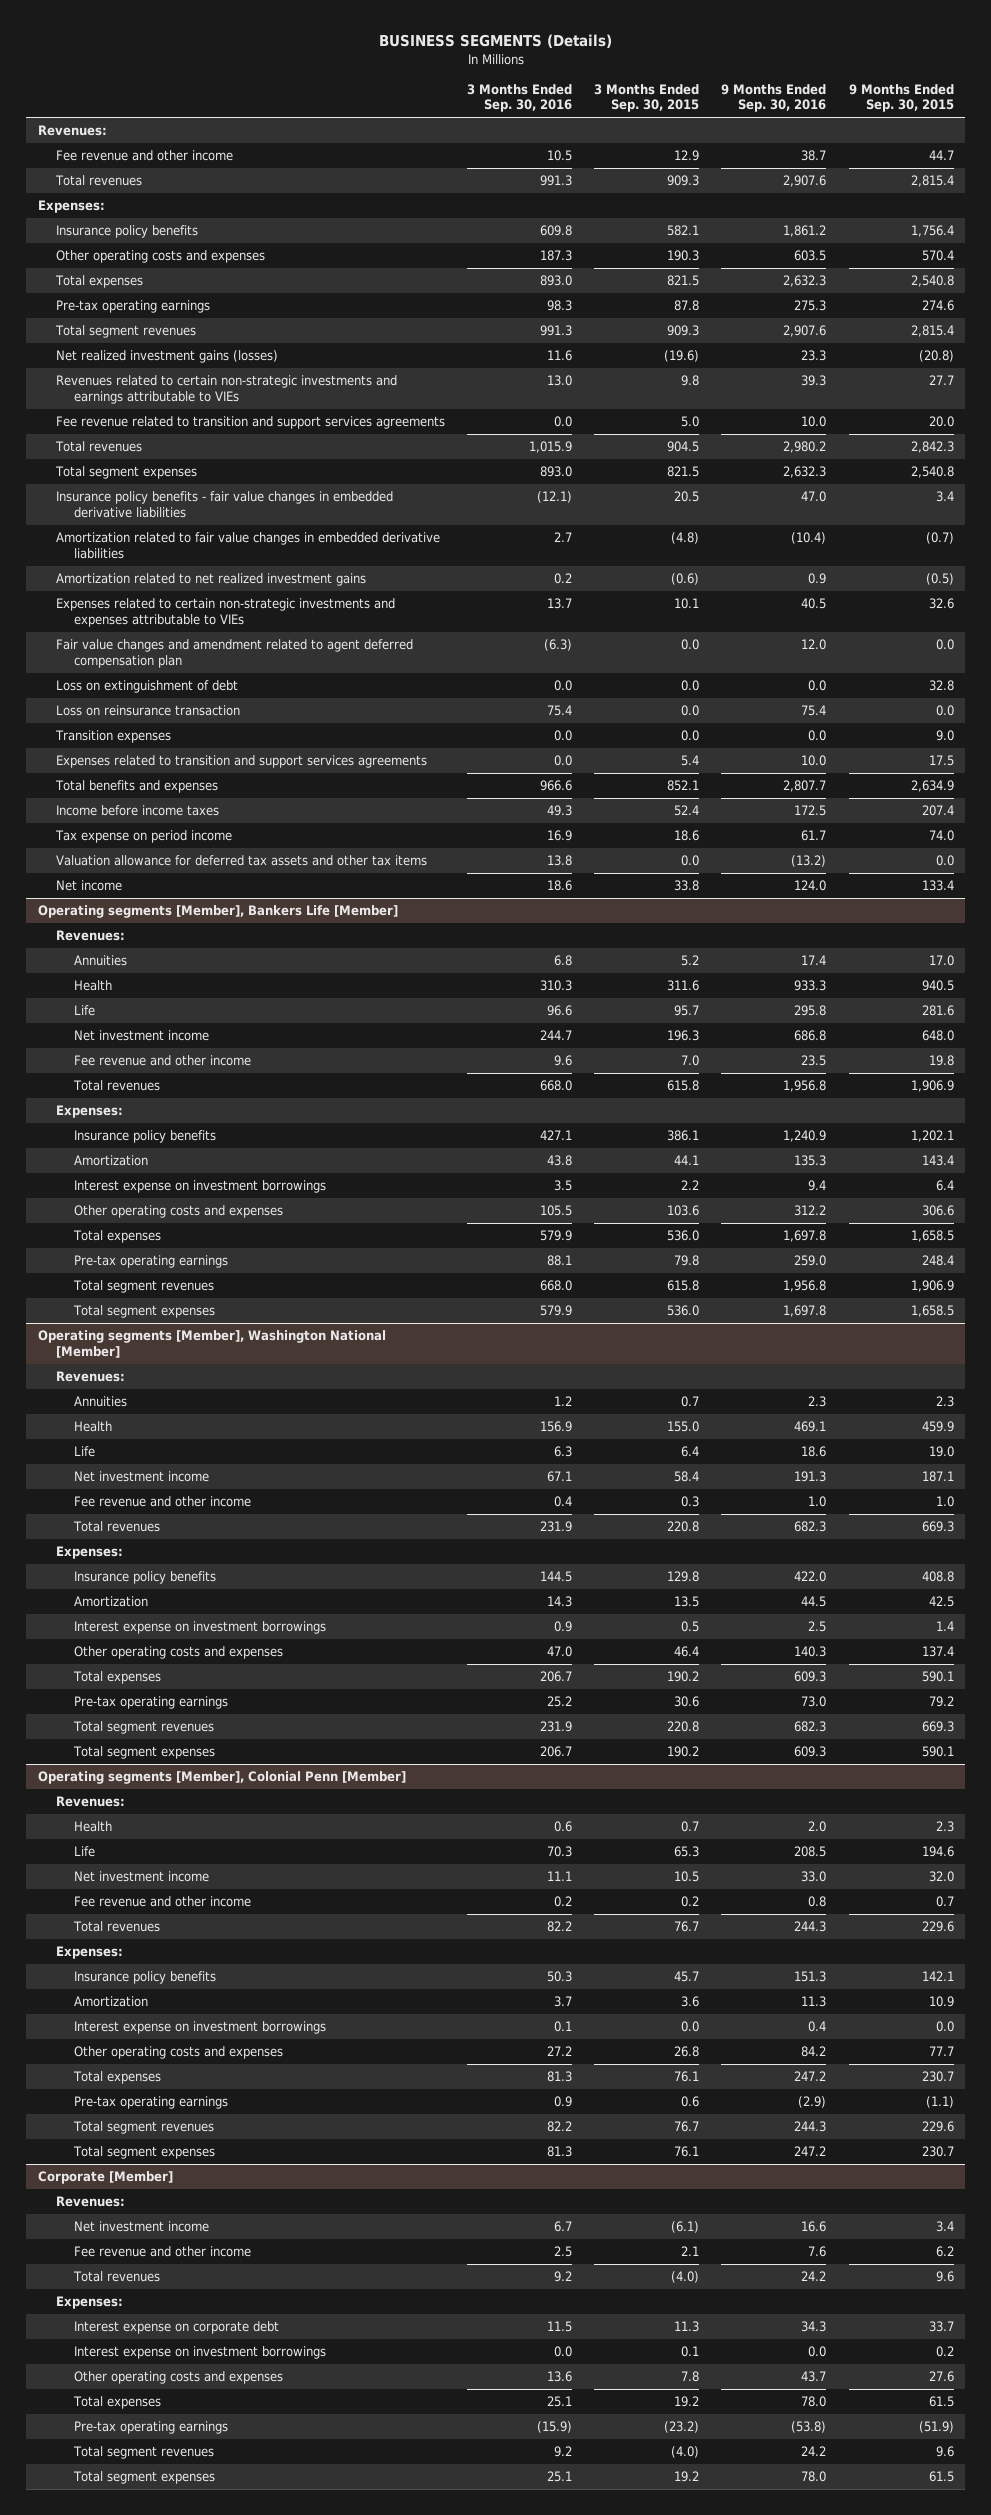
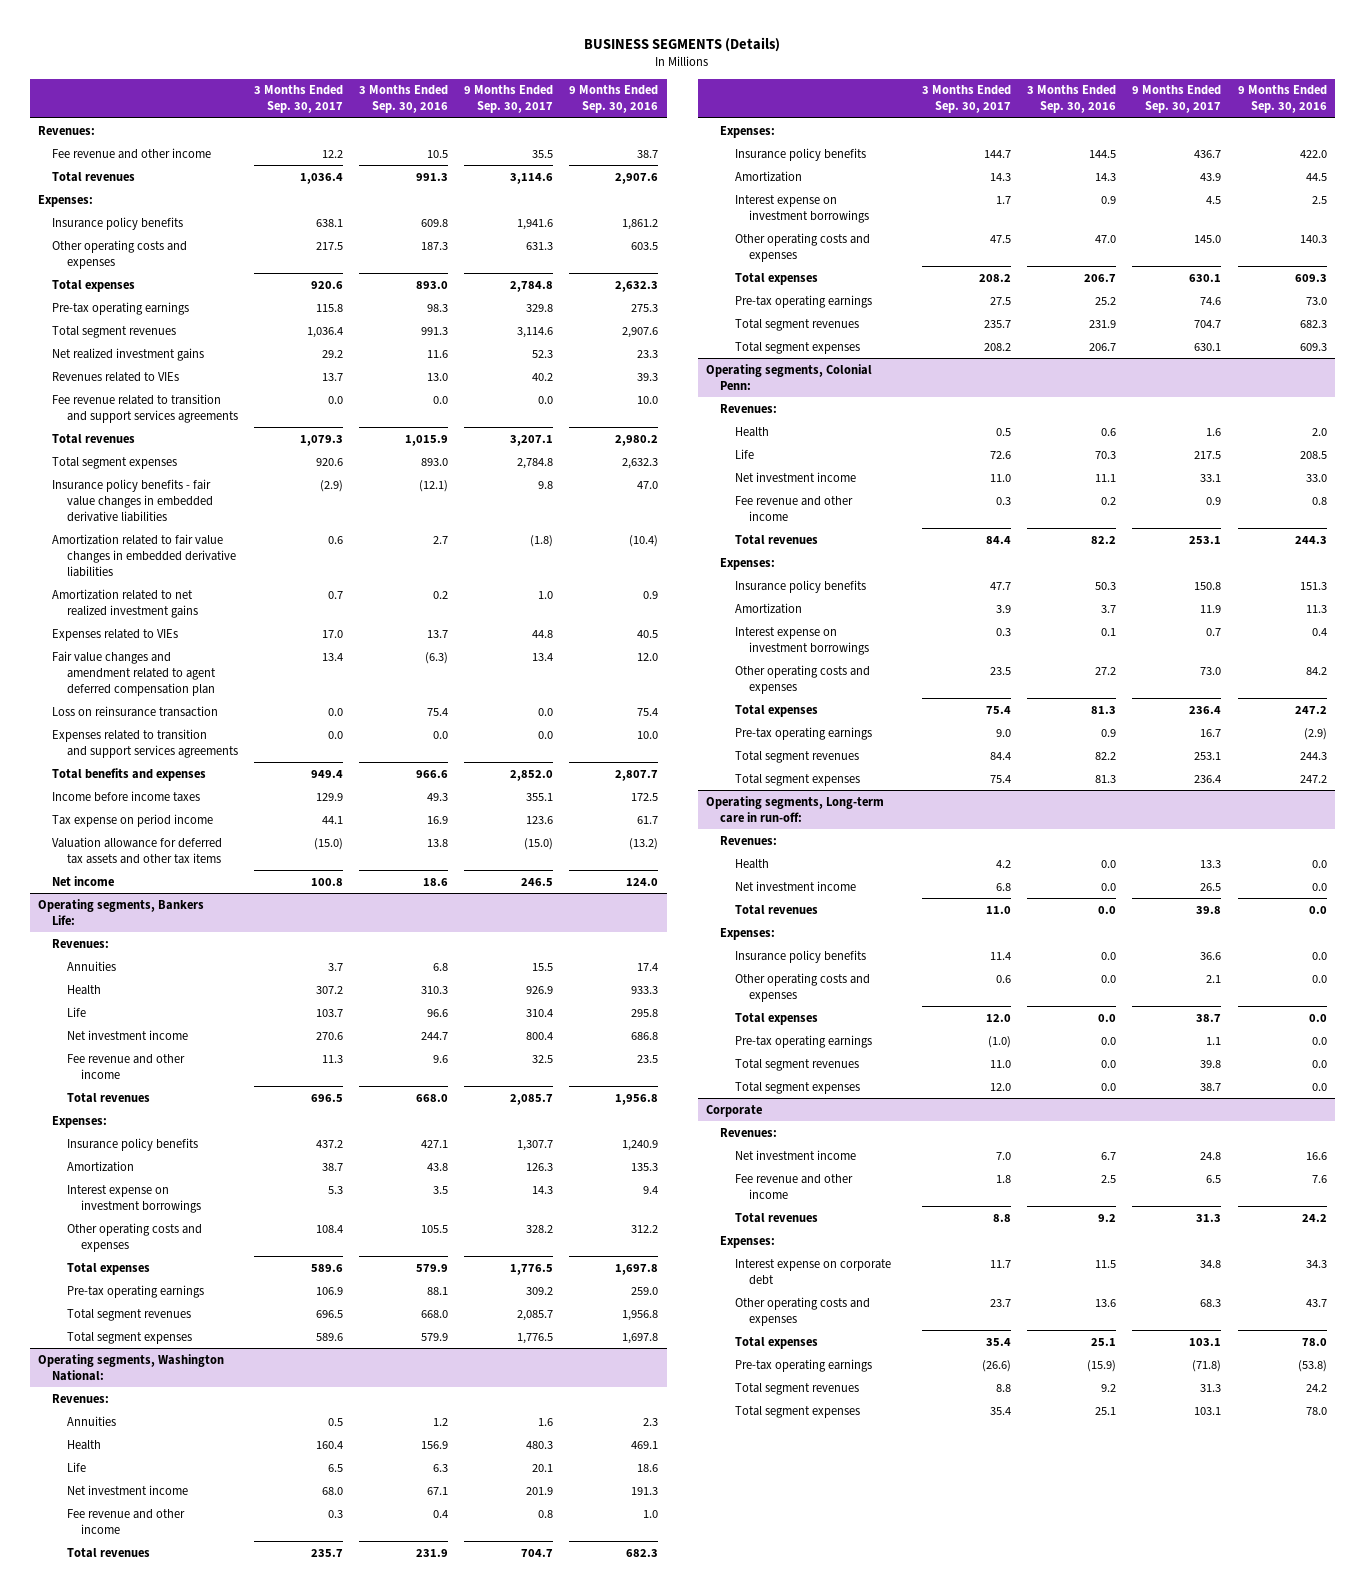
[594,83,700,113] 3 Months Ended Sep. 30, 2015 -> none
[848,83,954,113] 9 Months Ended Sep. 30, 2015 -> none
none -> [253,85,343,114] 3 Months Ended Sep. 30, 2017
none -> [464,85,554,114] 9 Months Ended Sep. 30, 2017
[55,350,278,364] Net realized investment gains (losses) -> [52,347,205,361] Net realized investment gains
[55,375,397,405] Revenues related to certain non-strategic investments and earnings attributable to VIEs -> [52,371,180,382] Revenues related to VIEs
[55,598,395,628] Expenses related to certain non-strategic investments and expenses attributable to VIEs -> [52,628,179,641] Expenses related to VIEs
[55,680,238,694] Loss on extinguishment of debt -> none
[54,730,171,744] Transition expenses -> none
[37,905,398,919] Operating segments [Member], Bankers Life [Member] -> [37,898,204,925] Operating segments, Bankers Life:
[37,1330,386,1359] Operating segments [Member], Washington National [Member] -> [37,1353,224,1381] Operating segments, Washington National:
[37,1771,406,1785] Operating segments [Member], Colonial Penn [Member] -> [706,363,873,390] Operating segments, Colonial Penn:
[37,2171,173,2185] Corporate [Member] -> none
none -> [706,795,885,823] Operating segments, Long-term care in run-off:
none -> [734,858,769,869] Health
none -> [734,880,856,891] Net investment income
none -> [734,904,818,915] Total revenues
none -> [720,927,776,940] Expenses:
none -> [734,949,866,963] Insurance policy benefits
none -> [734,972,870,1002] Other operating costs and expenses
none -> [734,1012,818,1025] Total expenses
none -> [734,1034,872,1048] Pre-tax operating earnings
none -> [734,1058,859,1071] Total segment revenues
none -> [734,1081,860,1094] Total segment expenses
none -> [706,1104,763,1117] Corporate
none -> [720,1127,778,1137] Revenues:
[74,2346,327,2360] Interest expense on investment borrowings -> none

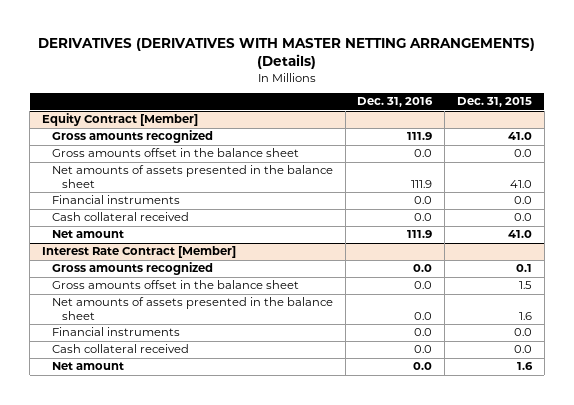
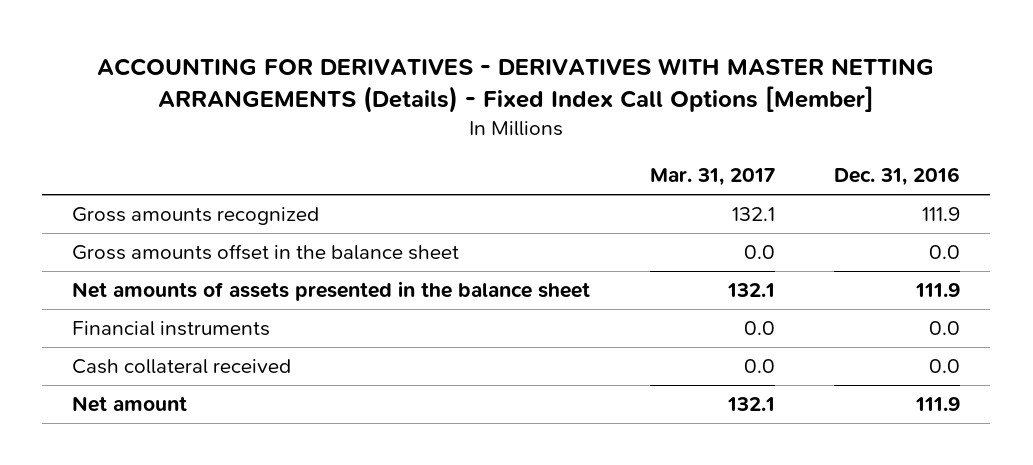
[38,37,536,69] DERIVATIVES (DERIVATIVES WITH MASTER NETTING ARRANGEMENTS) (Details) -> [97,57,935,114] ACCOUNTING FOR DERIVATIVES - DERIVATIVES WITH MASTER NETTING ARRANGEMENTS (Details) - Fixed Index Call Options [Member]
[456,97,532,108] Dec. 31, 2015 -> none
none -> [649,168,775,187] Mar. 31, 2017
[42,113,199,127] Equity Contract [Member] -> none
[42,246,237,259] Interest Rate Contract [Member] -> none
[51,262,213,276] Gross amounts recognized -> none
[51,280,299,290] Gross amounts offset in the balance sheet -> none
[51,297,333,320] Net amounts of assets presented in the balance sheet -> none
[51,327,180,337] Financial instruments -> none
[51,344,189,354] Cash collateral received -> none
[51,362,124,371] Net amount -> none

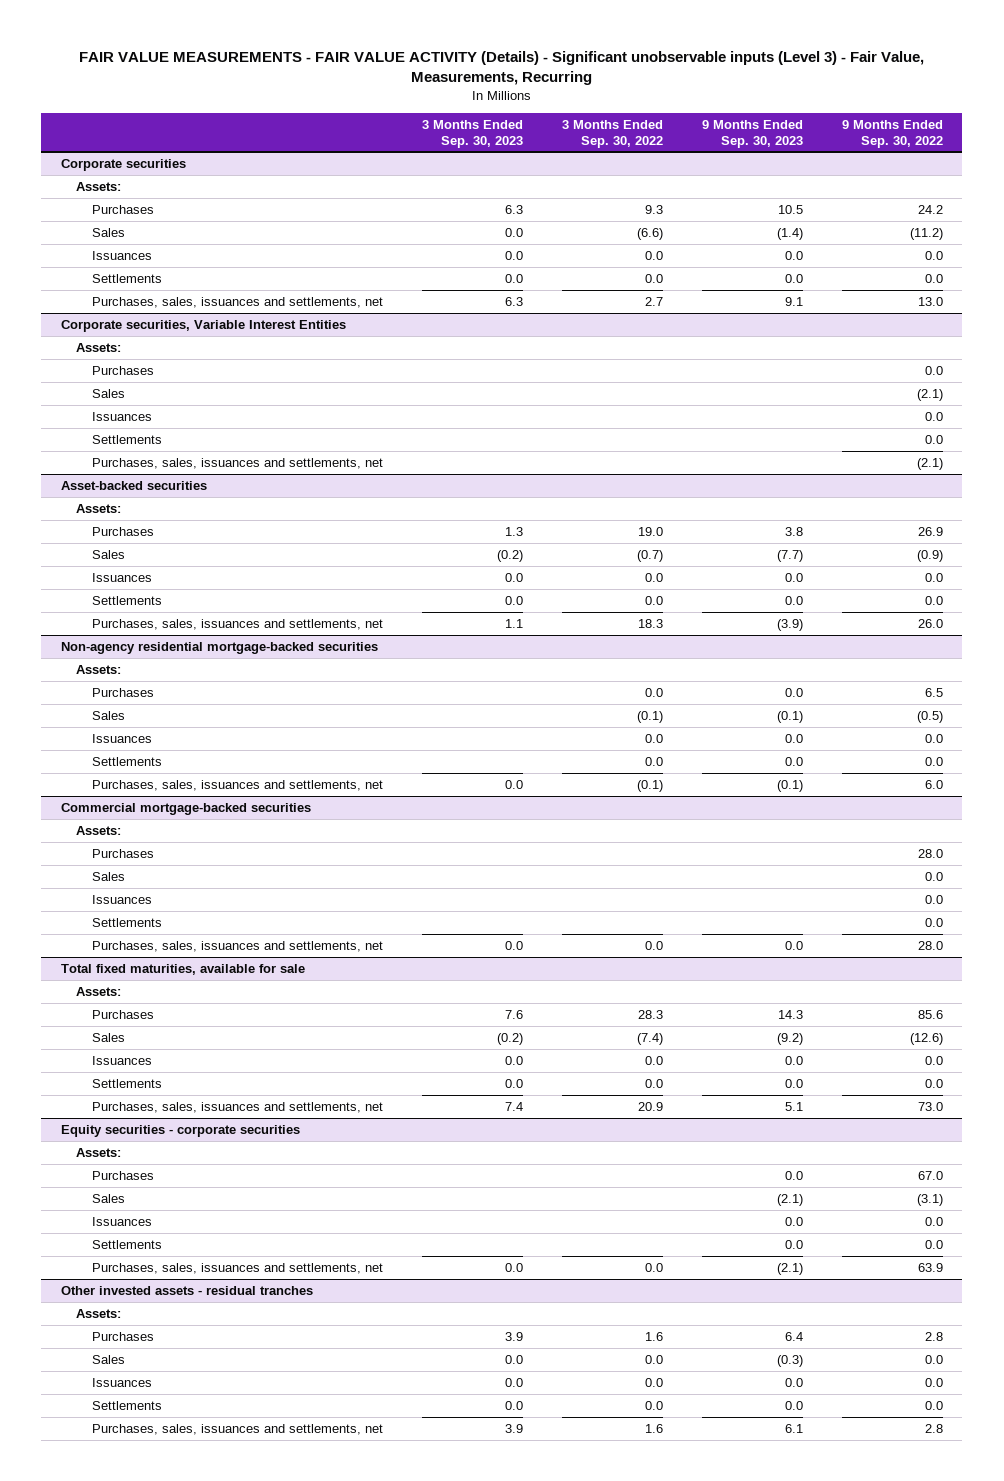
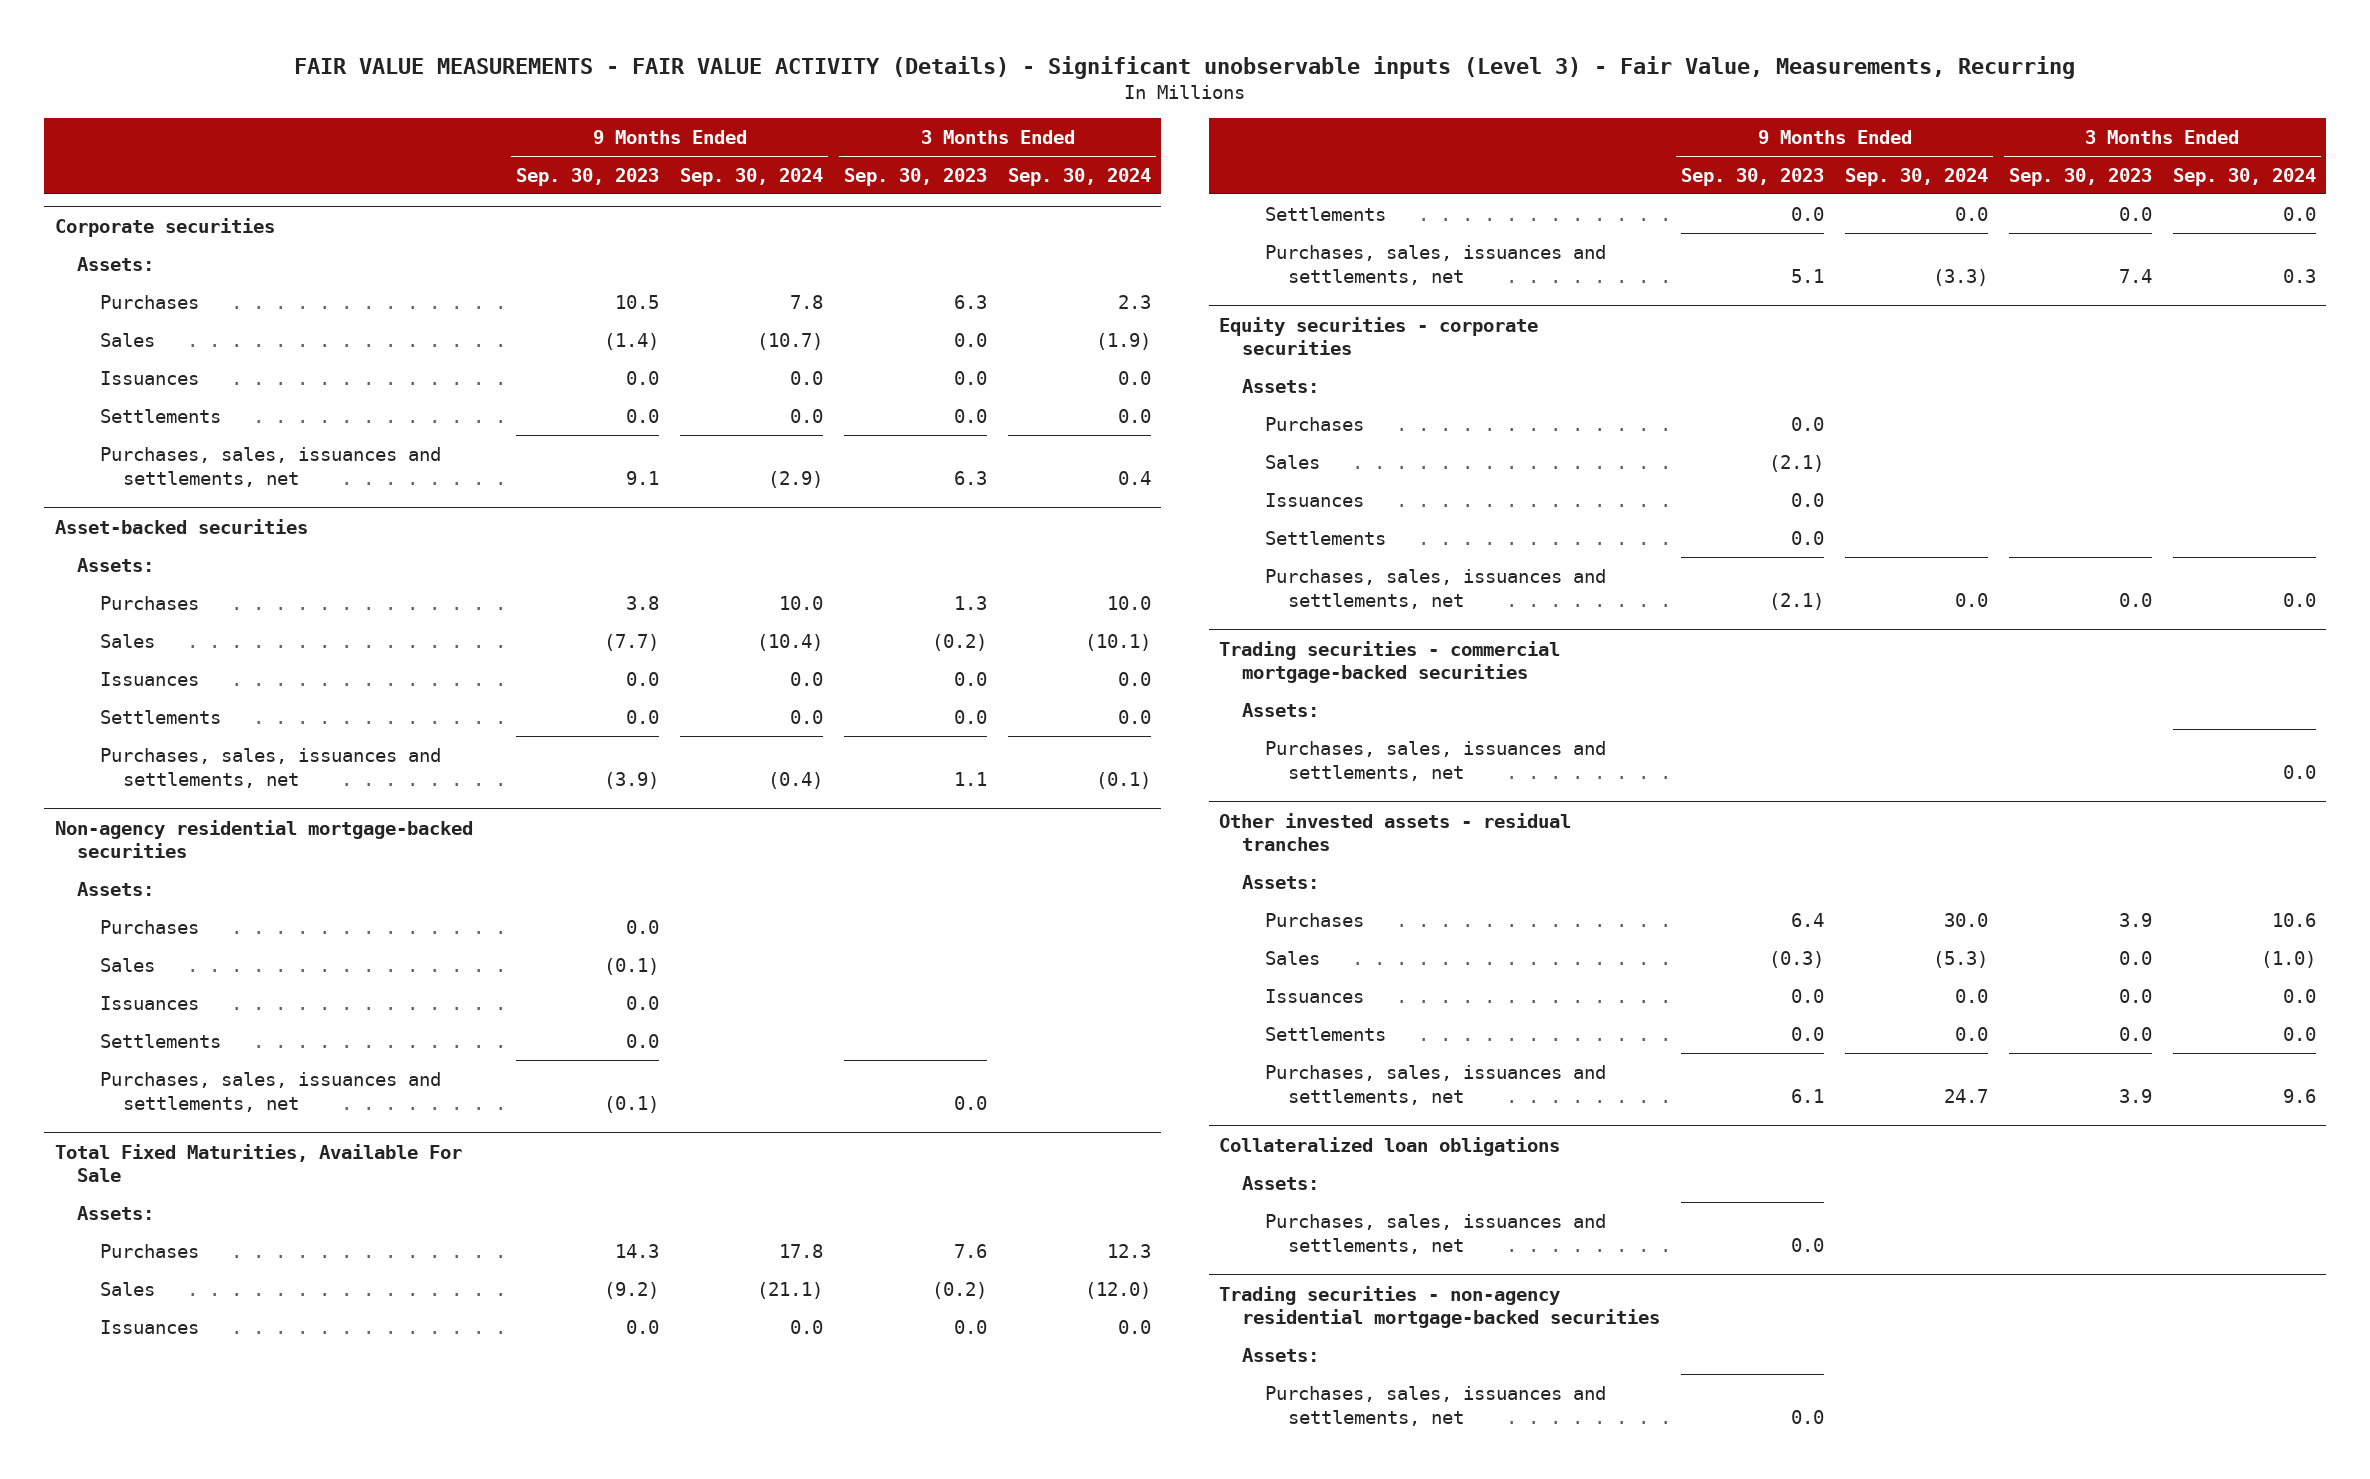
[561,120,663,148] 3 Months Ended Sep. 30, 2022 -> none
[841,120,943,148] 9 Months Ended Sep. 30, 2022 -> none
none -> [680,167,824,186] Sep. 30, 2024
none -> [1008,167,1152,186] Sep. 30, 2024
[60,319,346,332] Corporate securities, Variable Interest Entities -> none
[76,342,122,352] Assets: -> none
[91,365,154,375] Purchases -> none
[91,388,125,398] Sales -> none
[91,411,152,421] Issuances -> none
[91,434,162,444] Settlements -> none
[91,457,383,469] Purchases, sales, issuances and settlements, net -> none
[60,802,311,815] Commercial mortgage-backed securities -> none
[76,825,122,835] Assets: -> none
[91,848,154,858] Purchases -> none
[91,871,125,881] Sales -> none
[91,894,152,904] Issuances -> none
[91,917,162,927] Settlements -> none
[91,940,383,952] Purchases, sales, issuances and settlements, net -> none
[60,963,305,975] Total fixed maturities, available for sale -> [54,1143,462,1183] Total Fixed Maturities, Available For Sale
none -> [1219,640,1561,684] Trading securities - commercial mortgage-backed securities
none -> [1242,702,1320,717] Assets:
none -> [1265,740,1607,781] Purchases, sales, issuances and settlements, net
none -> [1219,1136,1561,1156] Collateralized loan obligations
none -> [1242,1175,1320,1190] Assets:
none -> [1265,1213,1607,1254] Purchases, sales, issuances and settlements, net
none -> [1219,1285,1661,1329] Trading securities - non-agency residential mortgage-backed securities
none -> [1242,1347,1320,1362] Assets:
none -> [1265,1385,1607,1426] Purchases, sales, issuances and settlements, net

